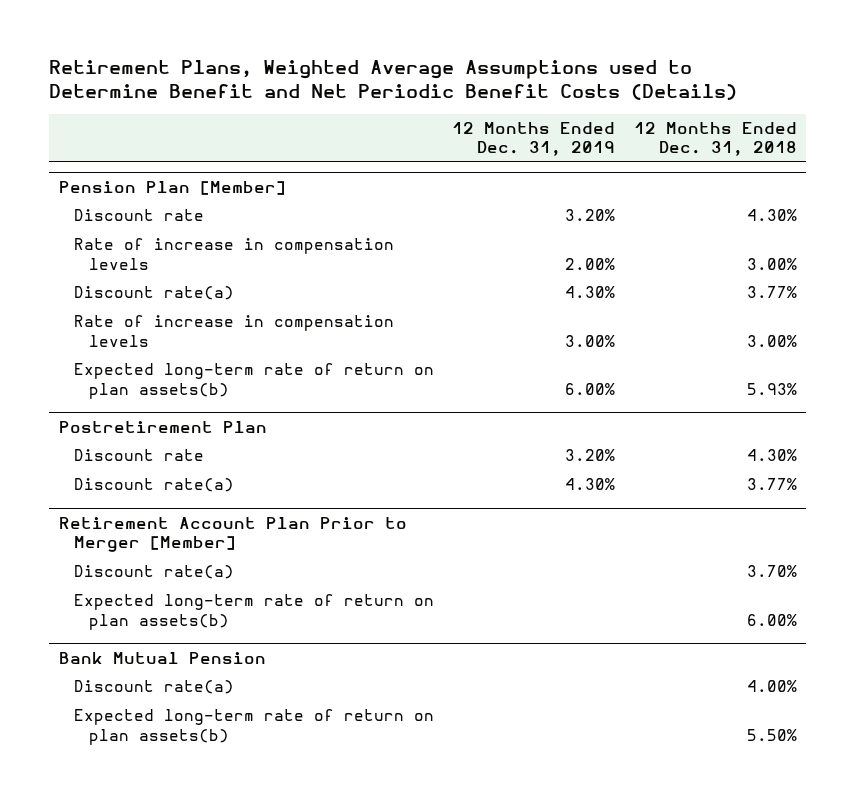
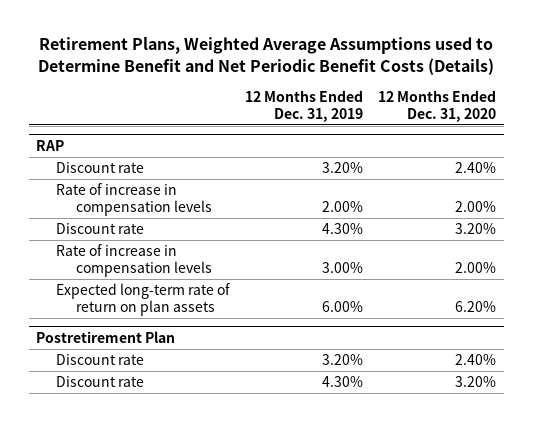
[633,122,797,157] 12 Months Ended Dec. 31, 2018 -> none
none -> [378,89,497,122] 12 Months Ended Dec. 31, 2020
[58,180,286,195] Pension Plan [Member] -> [36,139,65,151] RAP
[73,286,234,301] Discount rate(a) -> [56,223,145,235] Discount rate
[73,363,434,399] Expected long-term rate of return on plan assets(b) -> [56,283,231,317] Expected long-term rate of return on plan assets
[58,516,407,553] Retirement Account Plan Prior to Merger [Member] -> none
[73,565,234,580] Discount rate(a) -> none
[73,594,434,630] Expected long-term rate of return on plan assets(b) -> none
[58,651,266,664] Bank Mutual Pension -> none
[73,680,234,695] Discount rate(a) -> none
[73,709,434,745] Expected long-term rate of return on plan assets(b) -> none
[73,478,234,493] Discount rate(a) -> [56,376,145,388] Discount rate

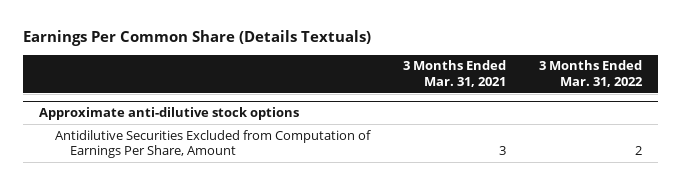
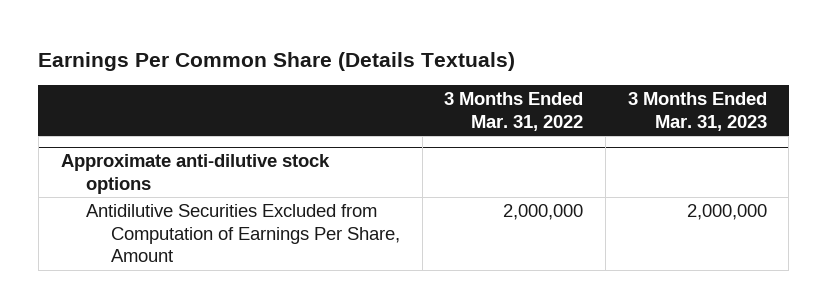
[402,60,506,87] 3 Months Ended Mar. 31, 2021 -> none
none -> [627,92,767,132] 3 Months Ended Mar. 31, 2023
[634,146,642,156] 2 -> [503,203,584,220] 2,000,000

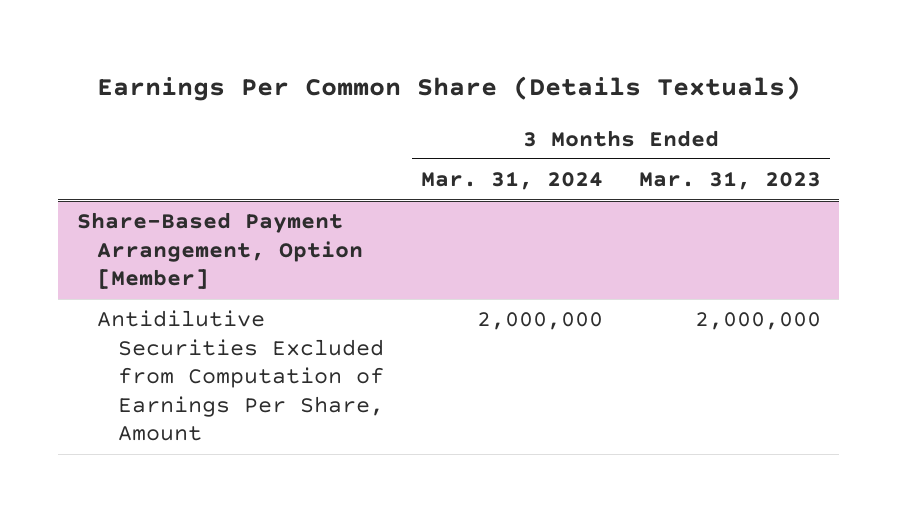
[444,92,584,132] 3 Months Ended Mar. 31, 2022 -> none
none -> [420,171,603,191] Mar. 31, 2024
[60,154,330,195] Approximate anti-dilutive stock options -> [76,212,364,290] Share-Based Payment Arrangement, Option [Member]

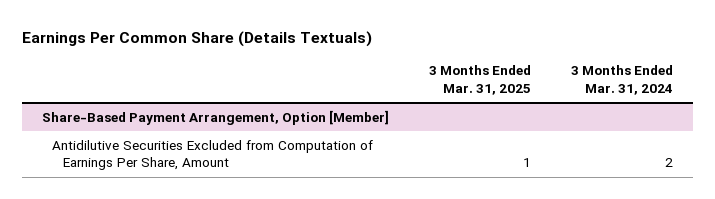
[639,171,822,191] Mar. 31, 2023 -> none
none -> [428,65,531,96] 3 Months Ended Mar. 31, 2025
[476,312,603,331] 2,000,000 -> [664,158,673,168] 2

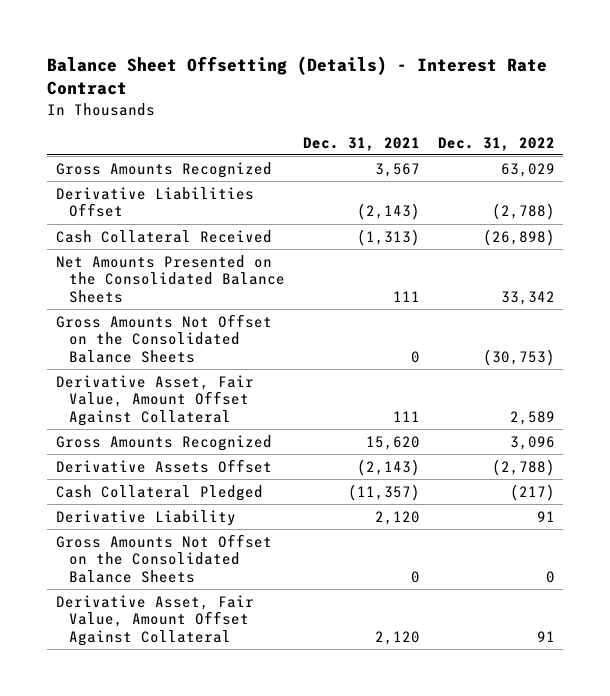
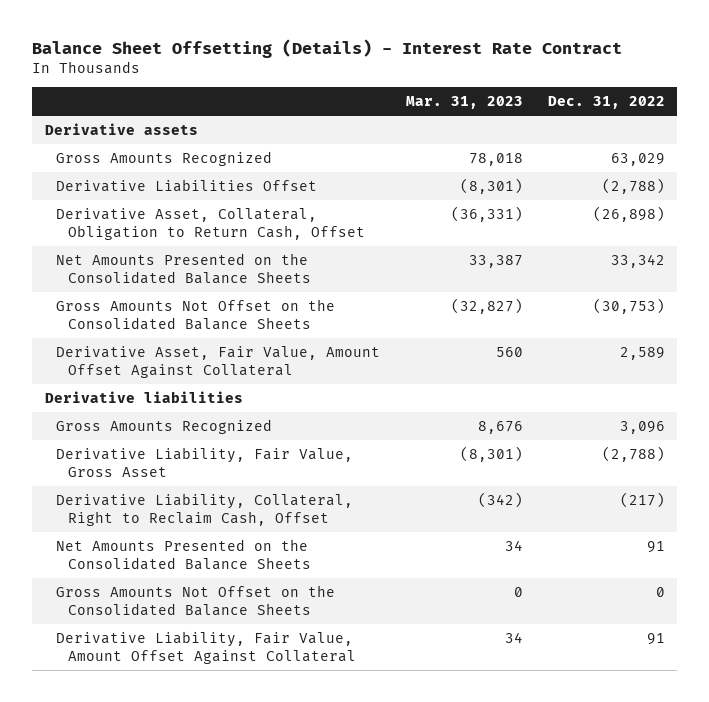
[303,136,421,151] Dec. 31, 2021 -> none
none -> [405,96,523,110] Mar. 31, 2023
none -> [44,122,198,135] Derivative assets
[55,229,272,243] Cash Collateral Received -> [56,207,365,241] Derivative Asset, Collateral, Obligation to Return Cash, Offset
none -> [44,390,243,403] Derivative liabilities
[55,458,272,473] Derivative Assets Offset -> [56,446,354,478] Derivative Liability, Fair Value, Gross Asset
[55,484,263,501] Cash Collateral Pledged -> [56,492,354,527] Derivative Liability, Collateral, Right to Reclaim Cash, Offset
[55,509,236,526] Derivative Liability -> [56,538,311,571] Net Amounts Presented on the Consolidated Balance Sheets
[55,594,254,646] Derivative Asset, Fair Value, Amount Offset Against Collateral -> [56,630,356,665] Derivative Liability, Fair Value, Amount Offset Against Collateral

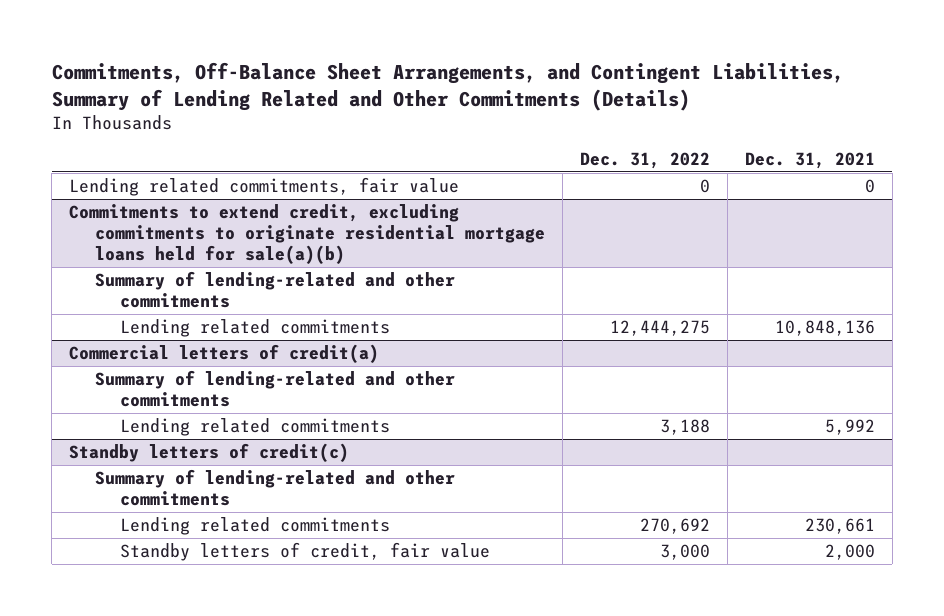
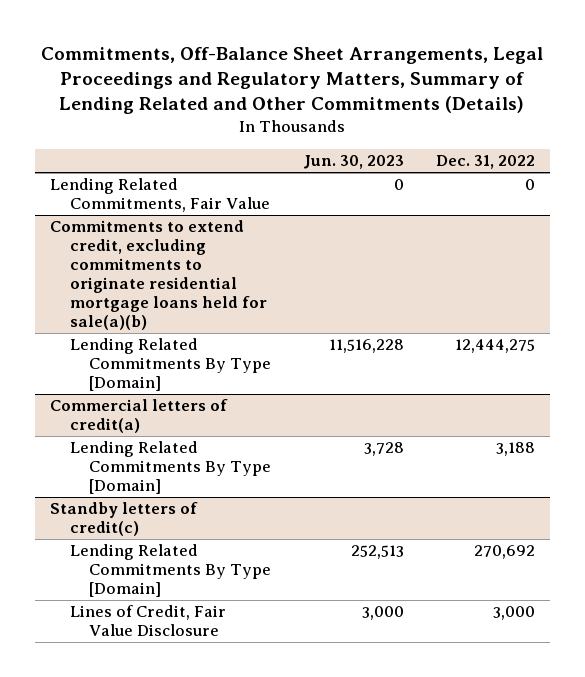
[51,61,844,111] Commitments, Off-Balance Sheet Arrangements, and Contingent Liabilities, Summary of Lending Related and Other Commitments (Details) -> [41,46,544,115] Commitments, Off-Balance Sheet Arrangements, Legal Proceedings and Regulatory Matters, Summary of Lending Related and Other Commitments (Details)
[744,152,875,170] Dec. 31, 2021 -> none
none -> [302,155,404,170] Jun. 30, 2023
[69,176,460,196] Lending related commitments, fair value -> [50,178,270,213] Lending Related Commitments, Fair Value
[94,270,455,308] Summary of lending-related and other commitments -> none
[119,318,390,337] Lending related commitments -> [69,338,272,392] Lending Related Commitments By Type [Domain]
[94,369,455,407] Summary of lending-related and other commitments -> none
[119,417,390,436] Lending related commitments -> [69,441,272,495] Lending Related Commitments By Type [Domain]
[94,468,455,506] Summary of lending-related and other commitments -> none
[119,516,390,535] Lending related commitments -> [69,544,272,598] Lending Related Commitments By Type [Domain]
[119,541,490,561] Standby letters of credit, fair value -> [69,605,226,637] Lines of Credit, Fair Value Disclosure

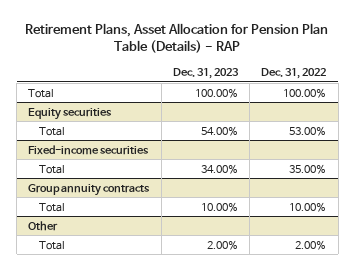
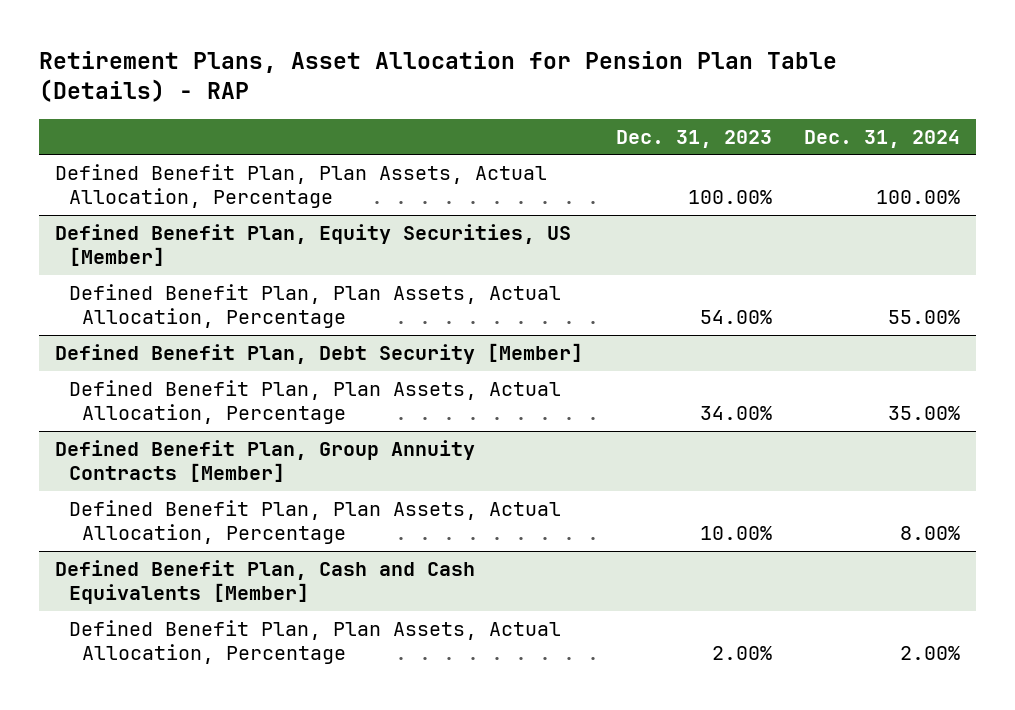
[261,67,327,79] Dec. 31, 2022 -> none
none -> [803,129,960,148] Dec. 31, 2024
[28,88,55,98] Total -> [55,163,548,208] Defined Benefit Plan, Plan Assets, Actual Allocation, Percentage
[28,107,113,120] Equity securities -> [55,223,572,266] Defined Benefit Plan, Equity Securities, US [Member]
[38,126,65,136] Total -> [68,283,561,328] Defined Benefit Plan, Plan Assets, Actual Allocation, Percentage
[28,144,150,155] Fixed-income securities -> [55,342,584,364] Defined Benefit Plan, Debt Security [Member]
[38,164,65,174] Total -> [68,379,561,424] Defined Benefit Plan, Plan Assets, Actual Allocation, Percentage
[28,183,151,196] Group annuity contracts -> [55,439,476,482] Defined Benefit Plan, Group Annuity Contracts [Member]
[38,202,65,212] Total -> [68,499,561,544] Defined Benefit Plan, Plan Assets, Actual Allocation, Percentage
[28,220,59,231] Other -> [55,559,476,604] Defined Benefit Plan, Cash and Cash Equivalents [Member]
[38,240,65,250] Total -> [68,619,561,664] Defined Benefit Plan, Plan Assets, Actual Allocation, Percentage

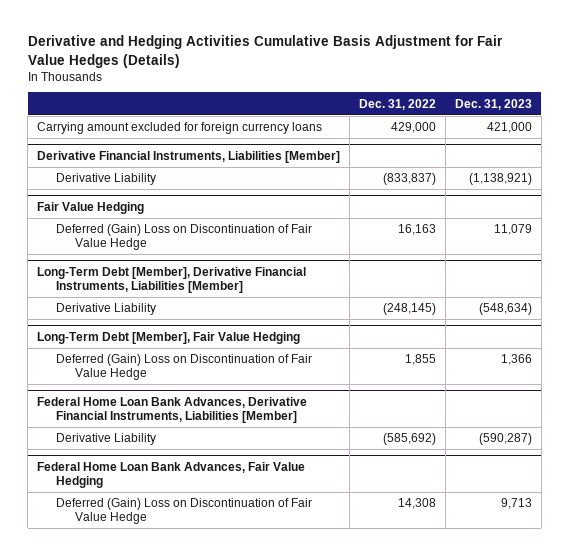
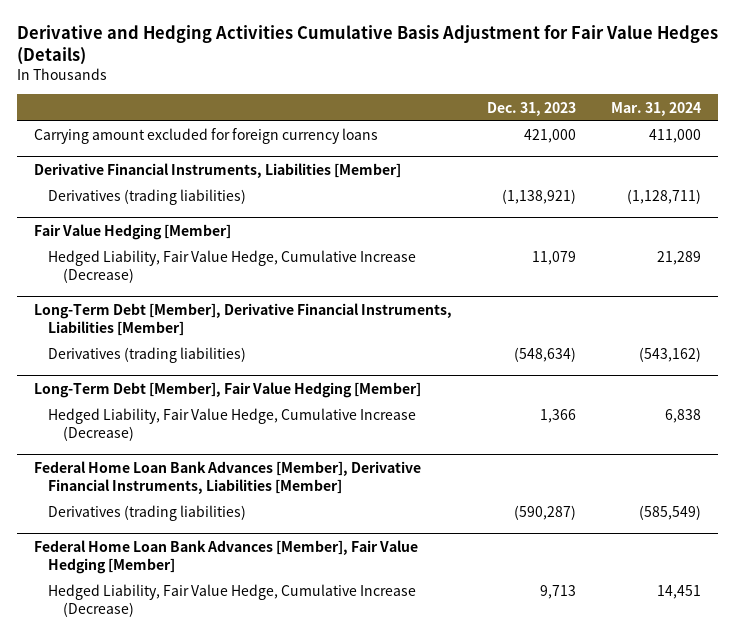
[359,98,437,110] Dec. 31, 2022 -> none
none -> [610,101,701,116] Mar. 31, 2024
[56,173,157,186] Derivative Liability -> [48,189,247,206] Derivatives (trading liabilities)
[37,202,145,215] Fair Value Hedging -> [34,224,232,241] Fair Value Hedging [Member]
[56,224,313,250] Deferred (Gain) Loss on Discontinuation of Fair Value Hedge -> [48,250,417,284] Hedged Liability, Fair Value Hedge, Cumulative Increase (Decrease)
[56,303,157,316] Derivative Liability -> [48,347,247,364] Derivatives (trading liabilities)
[37,332,301,345] Long-Term Debt [Member], Fair Value Hedging -> [34,382,422,399] Long-Term Debt [Member], Fair Value Hedging [Member]
[56,354,313,380] Deferred (Gain) Loss on Discontinuation of Fair Value Hedge -> [48,408,417,442] Hedged Liability, Fair Value Hedge, Cumulative Increase (Decrease)
[37,397,308,423] Federal Home Loan Bank Advances, Derivative Financial Instruments, Liabilities [Member] -> [34,461,422,494] Federal Home Loan Bank Advances [Member], Derivative Financial Instruments, Liabilities [Member]
[56,433,157,446] Derivative Liability -> [48,505,247,522] Derivatives (trading liabilities)
[37,462,306,488] Federal Home Loan Bank Advances, Fair Value Hedging -> [34,540,419,574] Federal Home Loan Bank Advances [Member], Fair Value Hedging [Member]
[56,498,313,524] Deferred (Gain) Loss on Discontinuation of Fair Value Hedge -> [48,584,417,618] Hedged Liability, Fair Value Hedge, Cumulative Increase (Decrease)

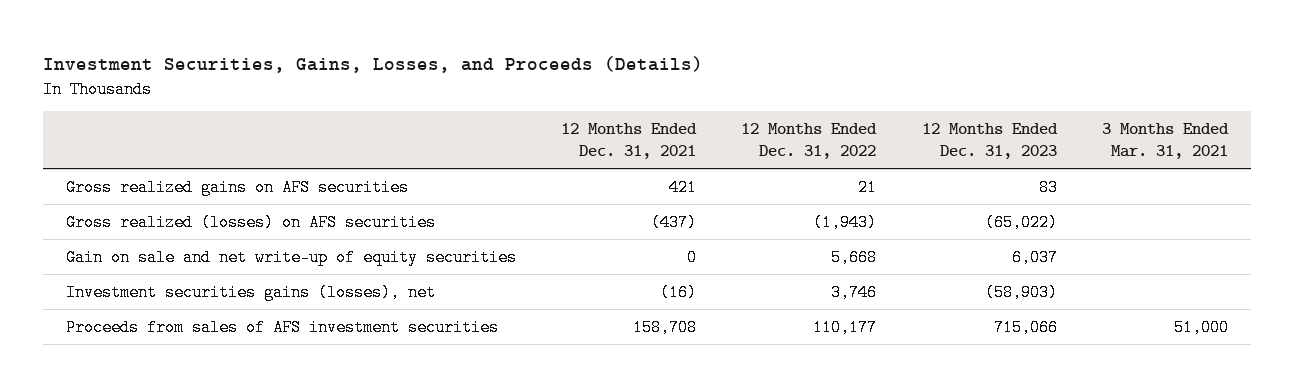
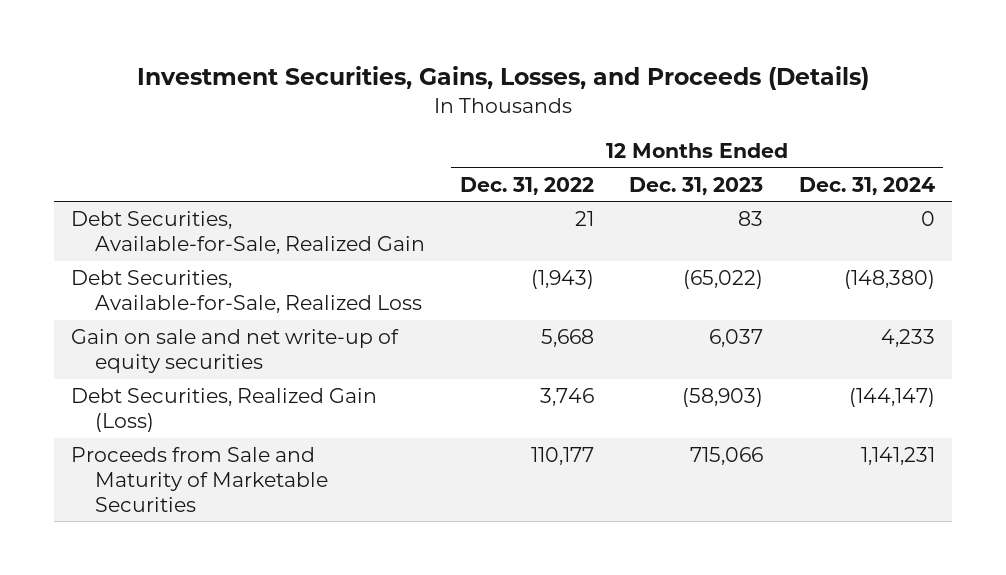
[561,122,698,160] 12 Months Ended Dec. 31, 2021 -> none
[1102,122,1230,160] 3 Months Ended Mar. 31, 2021 -> none
none -> [798,176,935,195] Dec. 31, 2024
[65,178,409,196] Gross realized gains on AFS securities -> [71,211,425,254] Debt Securities, Available-for-Sale, Realized Gain
[65,213,436,231] Gross realized (losses) on AFS securities -> [71,270,422,313] Debt Securities, Available-for-Sale, Realized Loss
[65,283,436,301] Investment securities gains (losses), net -> [71,388,378,432] Debt Securities, Realized Gain (Loss)
[65,318,499,336] Proceeds from sales of AFS investment securities -> [71,447,328,512] Proceeds from Sale and Maturity of Marketable Securities

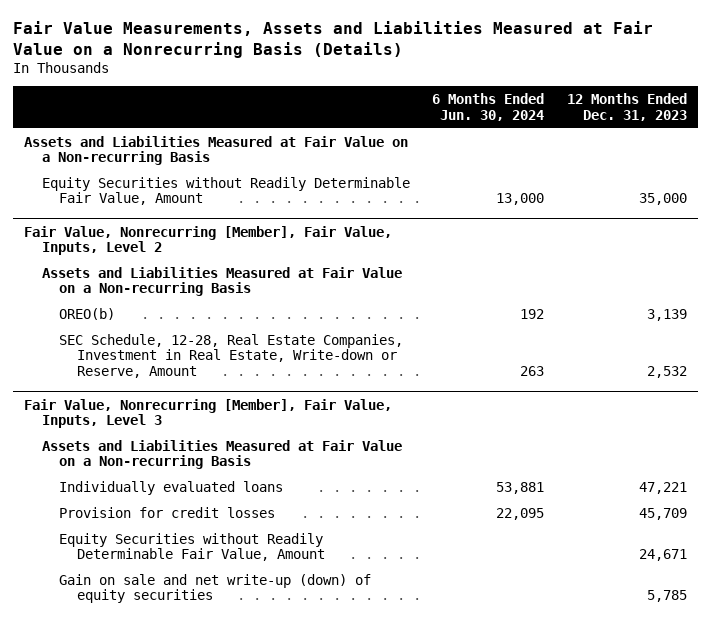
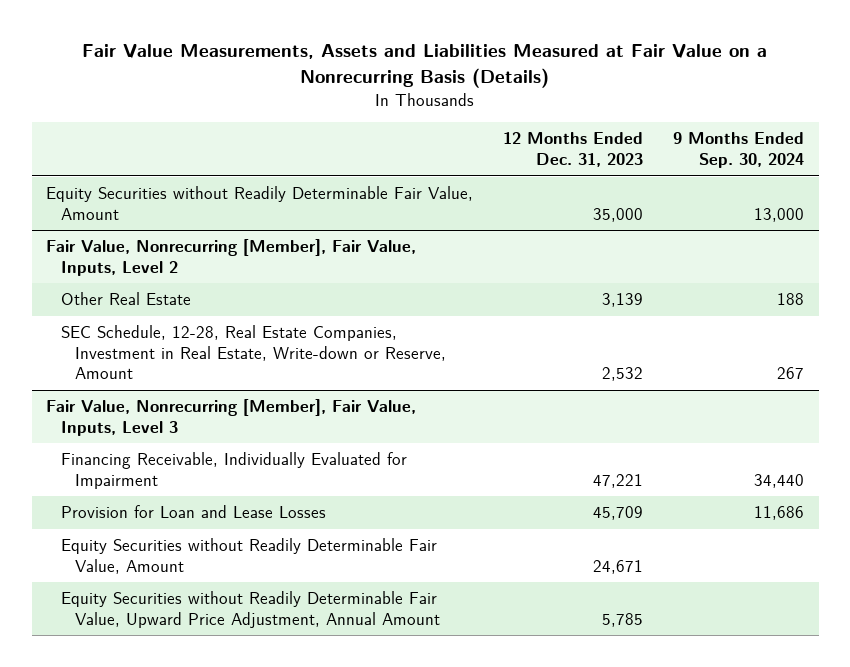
[432,93,545,121] 6 Months Ended Jun. 30, 2024 -> none
none -> [672,132,804,168] 9 Months Ended Sep. 30, 2024
[24,135,409,166] Assets and Liabilities Measured at Fair Value on a Non-recurring Basis -> none
[41,266,402,297] Assets and Liabilities Measured at Fair Value on a Non-recurring Basis -> none
[59,307,116,320] OREO(b) -> [60,292,191,306] Other Real Estate
[41,439,402,470] Assets and Liabilities Measured at Fair Value on a Non-recurring Basis -> none
[59,480,284,495] Individually evaluated loans -> [60,452,407,489] Financing Receivable, Individually Evaluated for Impairment
[59,506,276,518] Provision for credit losses -> [60,505,326,519] Provision for Loan and Lease Losses
[59,573,372,604] Gain on sale and net write-up (down) of equity securities -> [60,591,440,628] Equity Securities without Readily Determinable Fair Value, Upward Price Adjustment, Annual Amount

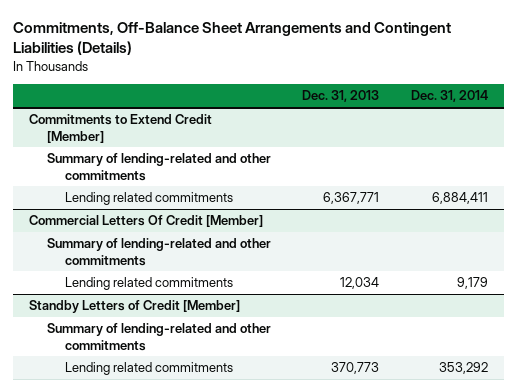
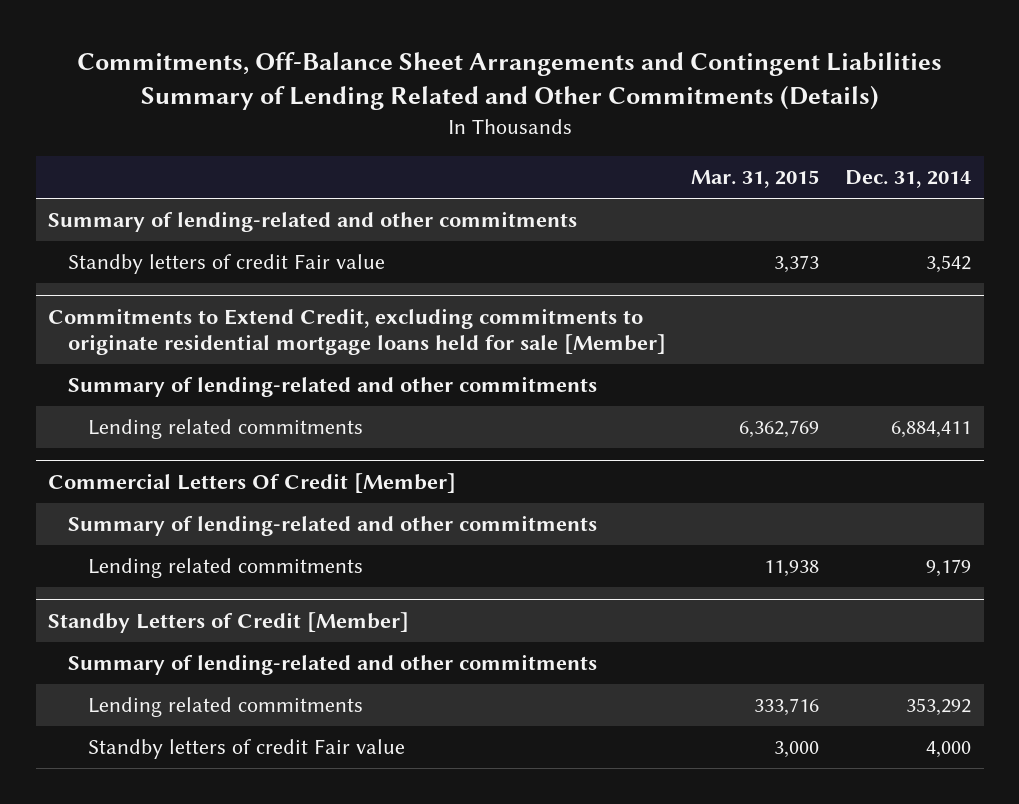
[12,22,451,56] Commitments, Off-Balance Sheet Arrangements and Contingent Liabilities (Details) -> [76,51,942,110] Commitments, Off-Balance Sheet Arrangements and Contingent Liabilities Summary of Lending Related and Other Commitments (Details)
[302,90,380,103] Dec. 31, 2013 -> none
none -> [691,170,820,189] Mar. 31, 2015
[28,114,212,143] Commitments to Extend Credit [Member] -> none
none -> [68,254,386,275] Standby letters of credit Fair value
none -> [48,308,667,355] Commitments to Extend Credit, excluding commitments to originate residential mortgage loans held for sale [Member]
none -> [68,376,598,398] Summary of lending-related and other commitments
none -> [87,739,405,760] Standby letters of credit Fair value

